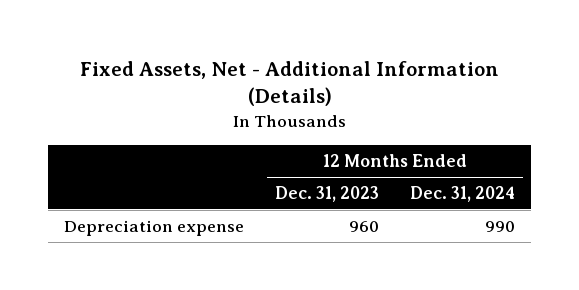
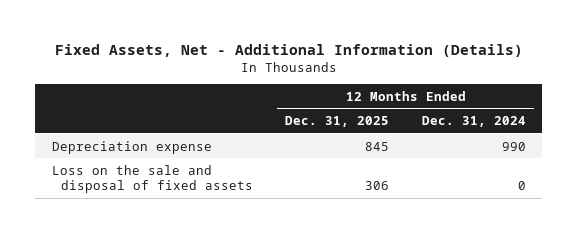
[275,186,380,203] Dec. 31, 2023 -> none
none -> [285,116,390,128] Dec. 31, 2025
none -> [51,164,254,194] Loss on the sale and disposal of fixed assets

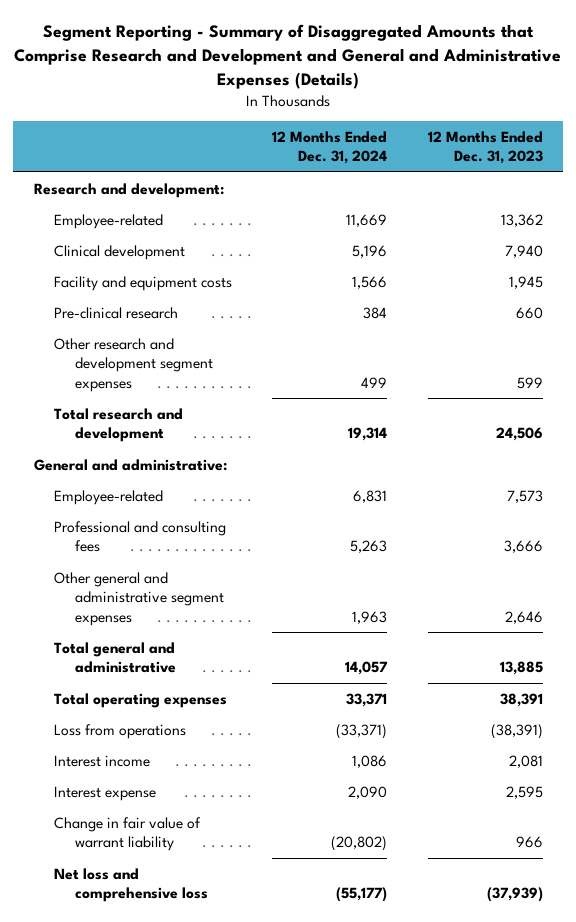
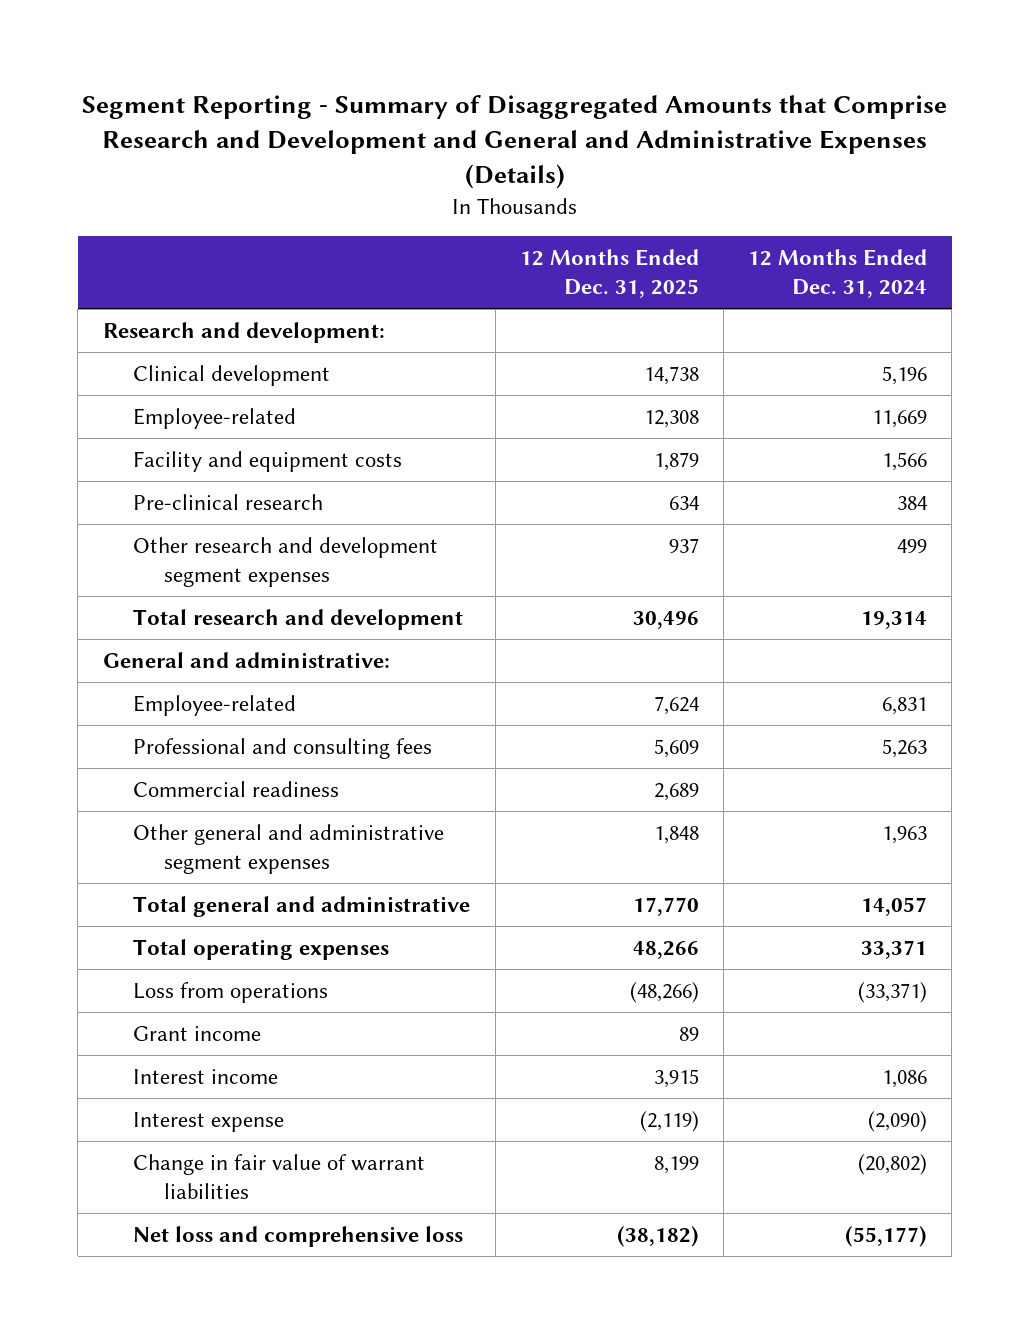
[427,130,543,165] 12 Months Ended Dec. 31, 2023 -> none
none -> [519,249,699,299] 12 Months Ended Dec. 31, 2025
[54,213,164,229] Employee-related -> [133,407,297,429] Employee-related
none -> [133,780,340,797] Commercial readiness
none -> [133,1025,262,1041] Grant income
[348,785,388,799] 2,090 -> [868,1110,928,1132] (2,090)
[54,816,202,852] Change in fair value of warrant liability -> [133,1153,426,1199] Change in fair value of warrant liabilities

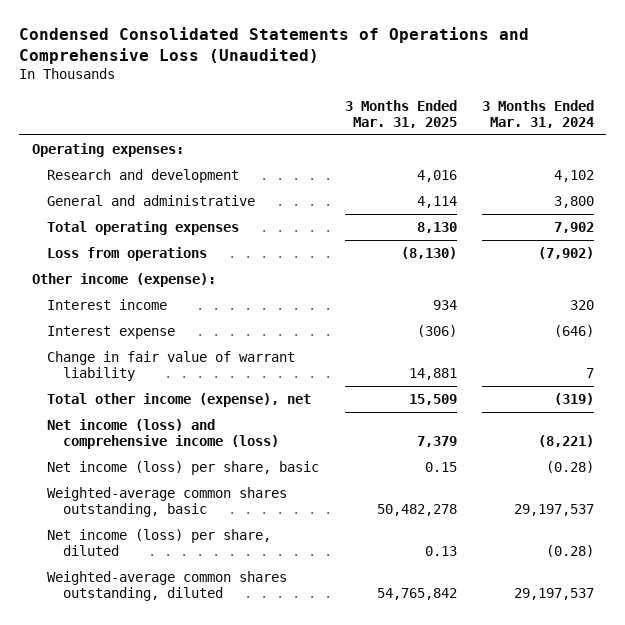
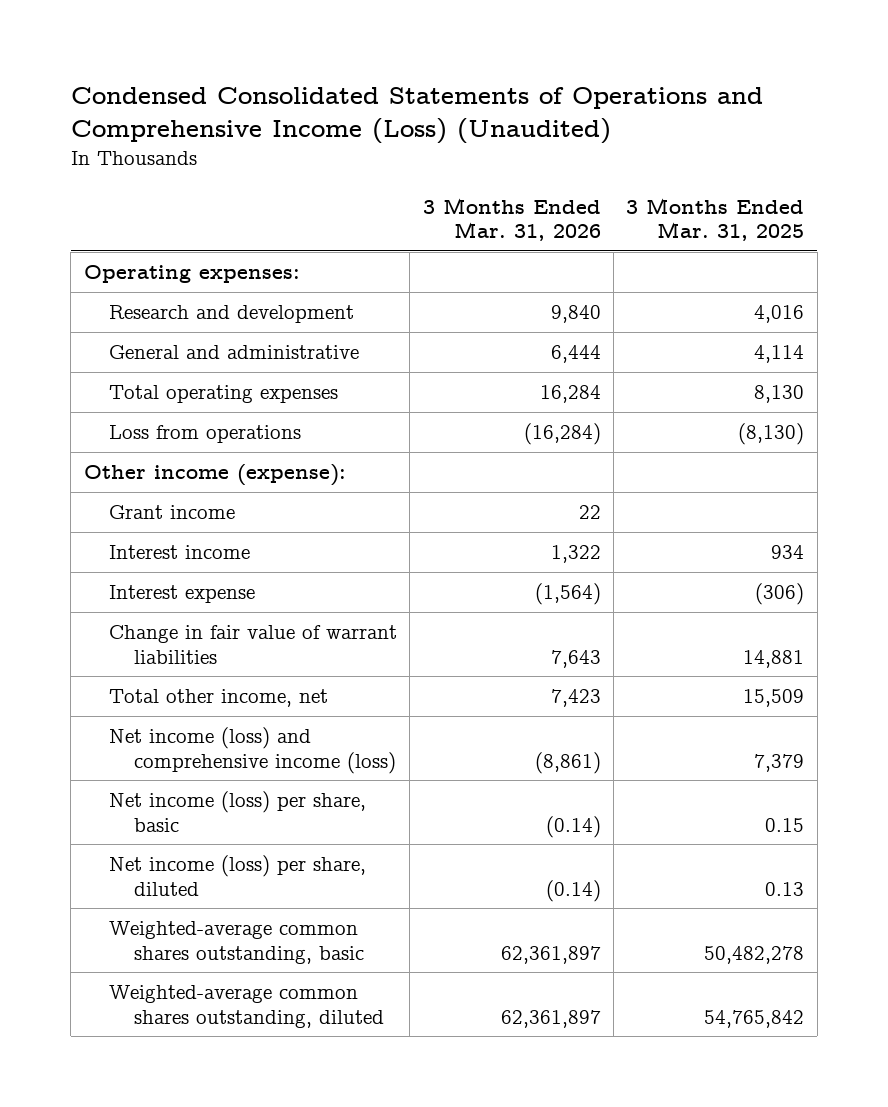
[19,26,530,64] Condensed Consolidated Statements of Operations and Comprehensive Loss (Unaudited) -> [70,86,763,144] Condensed Consolidated Statements of Operations and Comprehensive Income (Loss) (Unaudited)
[481,99,594,128] 3 Months Ended Mar. 31, 2024 -> none
none -> [422,197,601,242] 3 Months Ended Mar. 31, 2026
none -> [108,505,235,520] Grant income
[47,351,296,382] Change in fair value of warrant liability -> [108,625,397,664] Change in fair value of warrant liabilities
[47,393,312,408] Total other income (expense), net -> [108,689,328,708] Total other income, net
[47,487,288,518] Weighted-average common shares outstanding, basic -> [108,921,365,964] Weighted-average common shares outstanding, basic

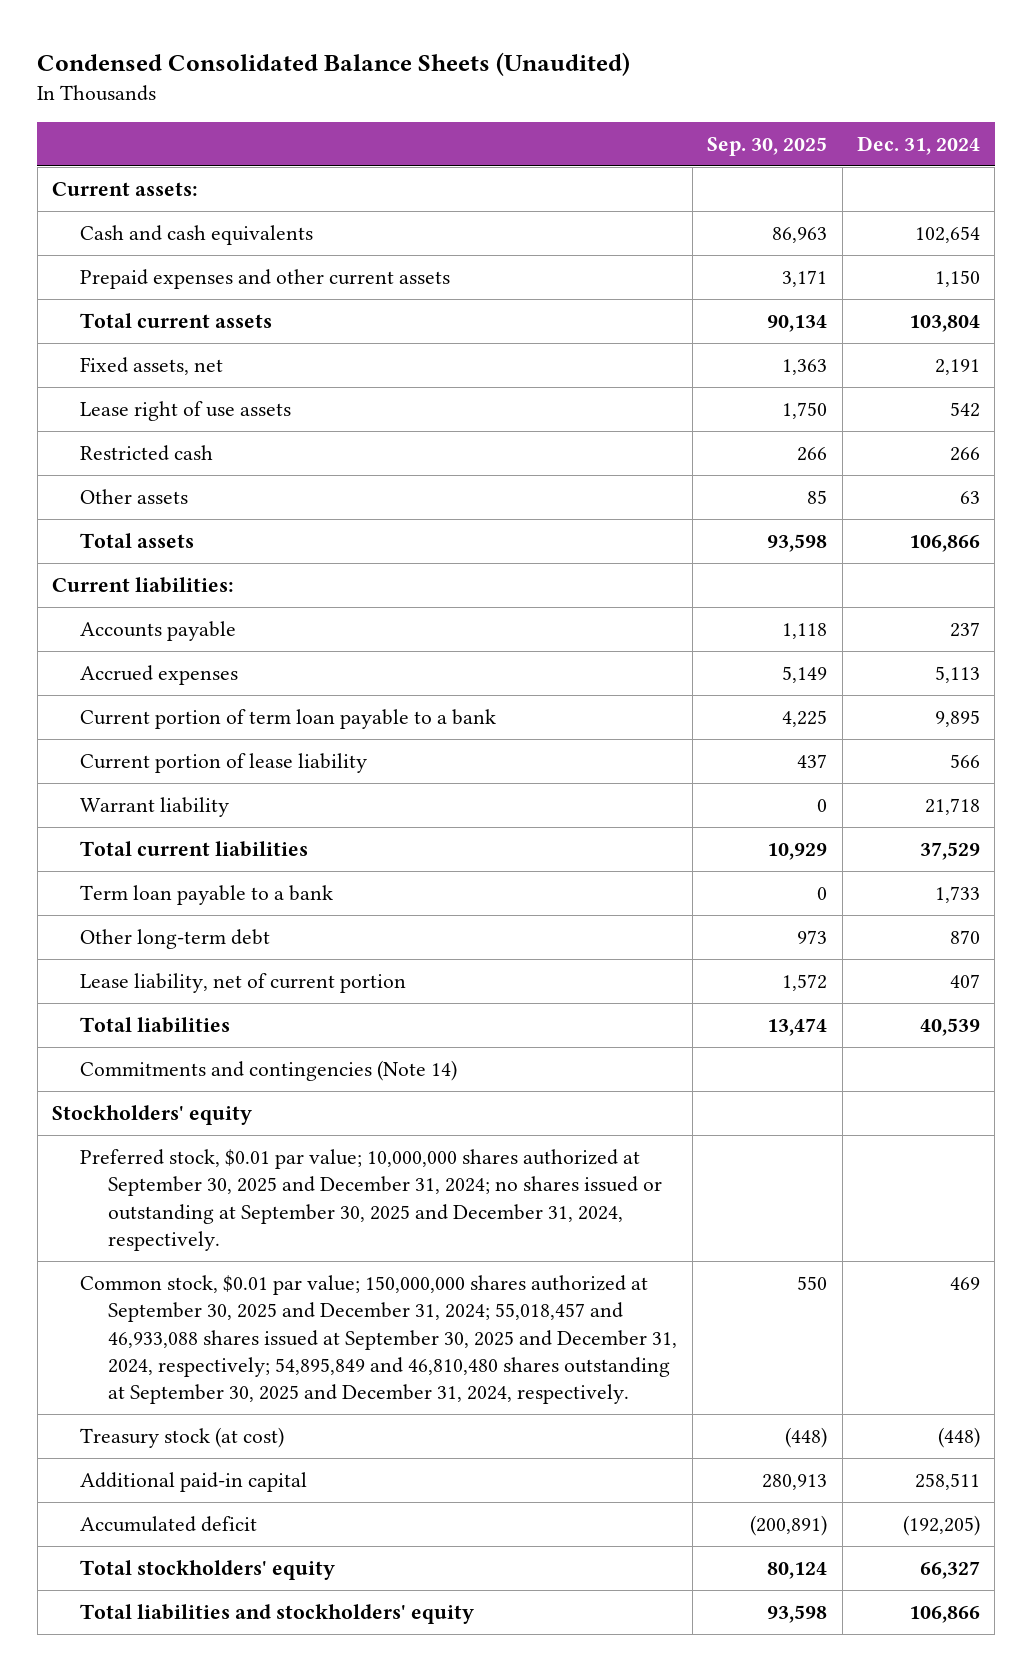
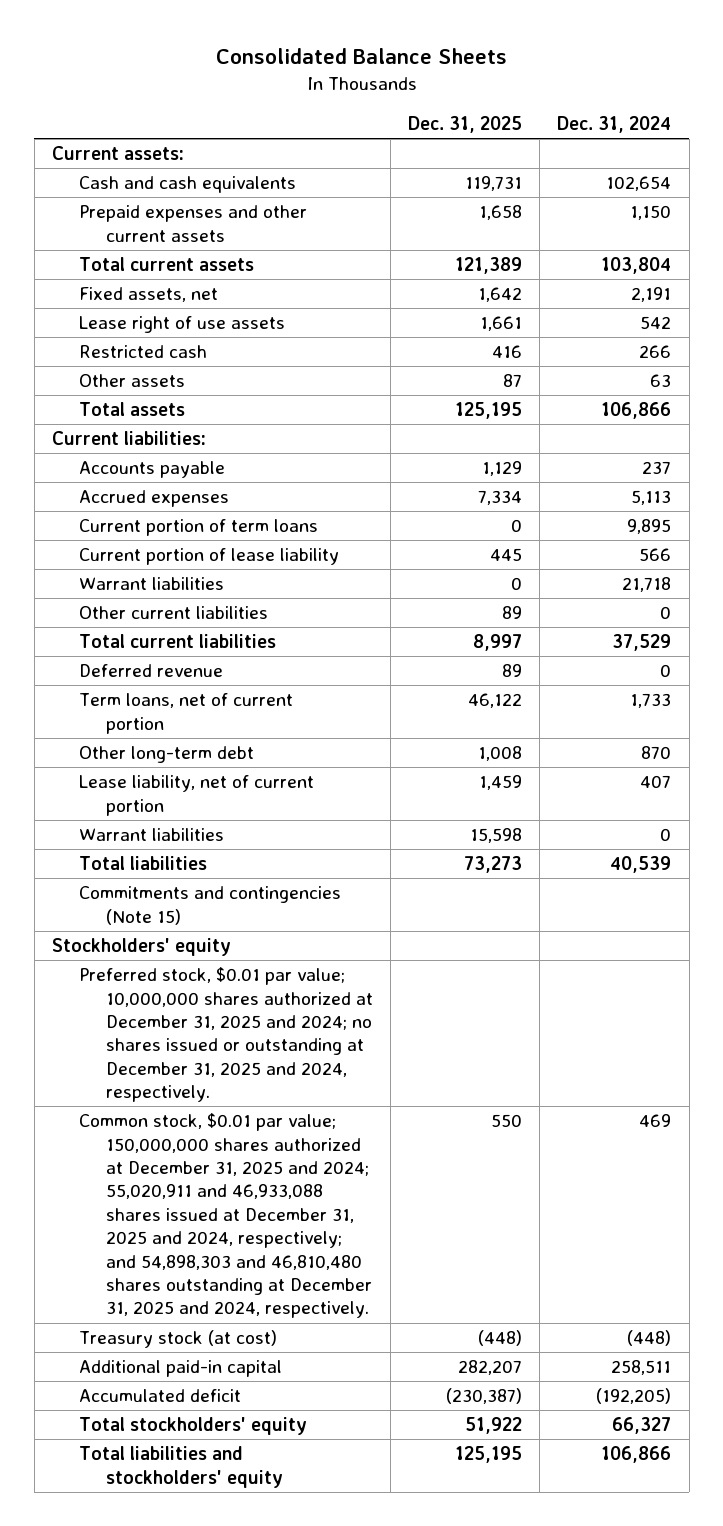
[37,51,631,76] Condensed Consolidated Balance Sheets (Unaudited) -> [215,47,507,64] Consolidated Balance Sheets
[707,136,828,156] Sep. 30, 2025 -> none
none -> [408,115,523,133] Dec. 31, 2025
[80,709,497,730] Current portion of term loan payable to a bank -> [78,519,318,537] Current portion of term loans
[80,797,230,818] Warrant liability -> [78,577,224,591] Warrant liabilities
none -> [78,606,268,620] Other current liabilities
none -> [78,664,223,678] Deferred revenue
[80,885,334,906] Term loan payable to a bank -> [78,693,293,734] Term loans, net of current portion
none -> [78,828,224,842] Warrant liabilities
[80,1060,458,1082] Commitments and contingencies (Note 14) -> [78,886,341,925] Commitments and contingencies (Note 15)
[80,1149,663,1252] Preferred stock, $0.01 par value; 10,000,000 shares authorized at September 30, 2025 and December 31, 2024; no shares issued or outstanding at September 30, 2025 and December 31, 2024, respectively. -> [78,967,373,1103] Preferred stock, $0.01 par value; 10,000,000 shares authorized at December 31, 2025 and 2024; no shares issued or outstanding at December 31, 2025 and 2024, respectively.
[80,1275,678,1405] Common stock, $0.01 par value; 150,000,000 shares authorized at September 30, 2025 and December 31, 2024; 55,018,457 and 46,933,088 shares issued at September 30, 2025 and December 31, 2024, respectively; 54,895,849 and 46,810,480 shares outstanding at September 30, 2025 and December 31, 2024, respectively. -> [78,1113,372,1319] Common stock, $0.01 par value; 150,000,000 shares authorized at December 31, 2025 and 2024; 55,020,911 and 46,933,088 shares issued at December 31, 2025 and 2024, respectively; and 54,898,303 and 46,810,480 shares outstanding at December 31, 2025 and 2024, respectively.

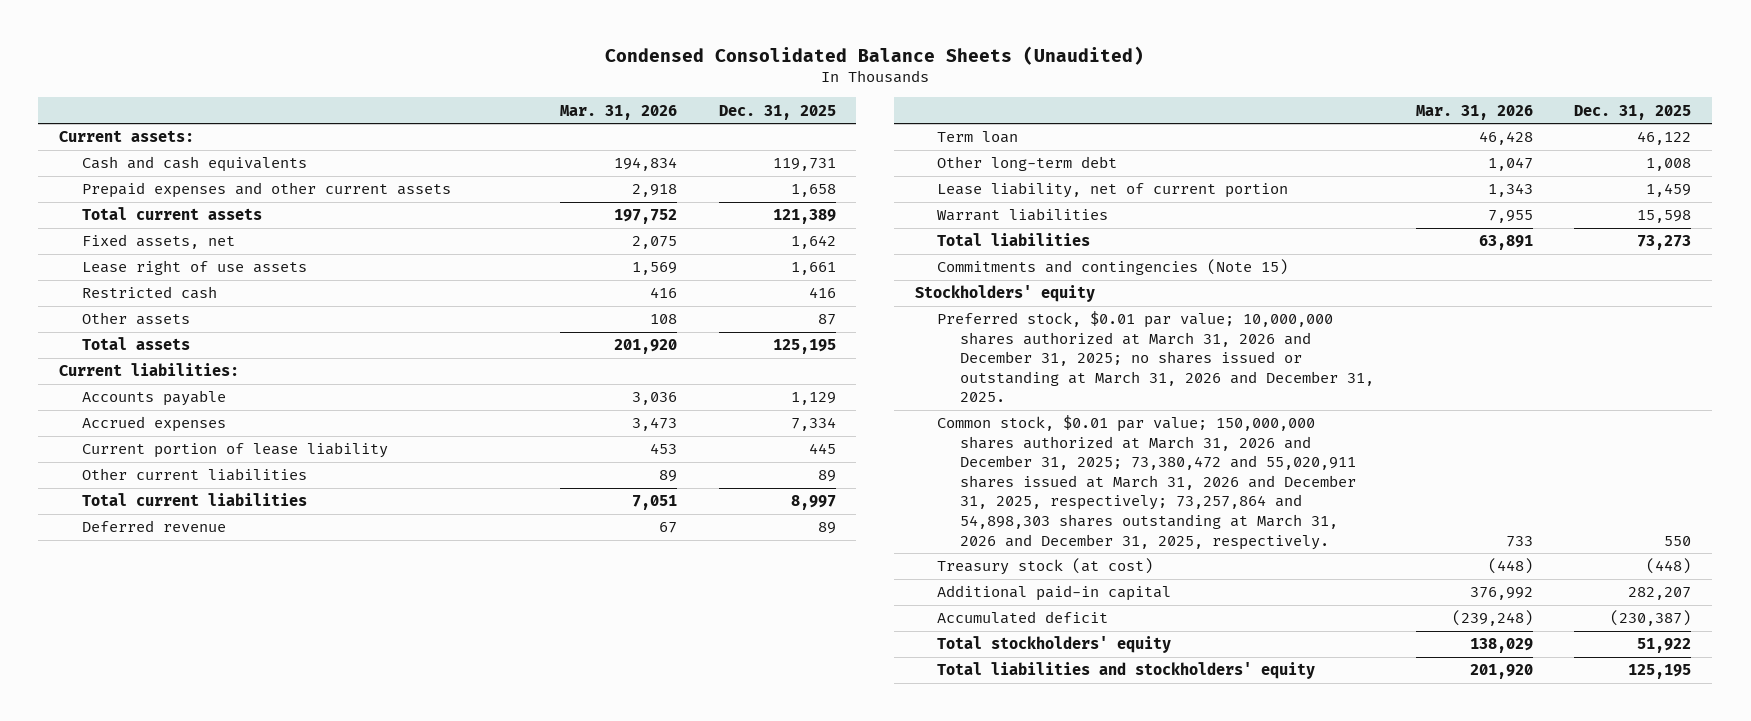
[215,47,507,64] Consolidated Balance Sheets -> [605,45,1145,65] Condensed Consolidated Balance Sheets (Unaudited)
[557,115,672,133] Dec. 31, 2024 -> none
none -> [559,104,677,120] Mar. 31, 2026
[78,519,318,537] Current portion of term loans -> none
[78,577,224,591] Warrant liabilities -> none
[78,693,293,734] Term loans, net of current portion -> [937,131,1019,144] Term loan
[78,967,373,1103] Preferred stock, $0.01 par value; 10,000,000 shares authorized at December 31, 2025 and 2024; no shares issued or outstanding at December 31, 2025 and 2024, respectively. -> [937,311,1374,403] Preferred stock, $0.01 par value; 10,000,000 shares authorized at March 31, 2026 and December 31, 2025; no shares issued or outstanding at March 31, 2026 and December 31, 2025.
[78,1113,372,1319] Common stock, $0.01 par value; 150,000,000 shares authorized at December 31, 2025 and 2024; 55,020,911 and 46,933,088 shares issued at December 31, 2025 and 2024, respectively; and 54,898,303 and 46,810,480 shares outstanding at December 31, 2025 and 2024, respectively. -> [937,415,1356,550] Common stock, $0.01 par value; 150,000,000 shares authorized at March 31, 2026 and December 31, 2025; 73,380,472 and 55,020,911 shares issued at March 31, 2026 and December 31, 2025, respectively; 73,257,864 and 54,898,303 shares outstanding at March 31, 2026 and December 31, 2025, respectively.

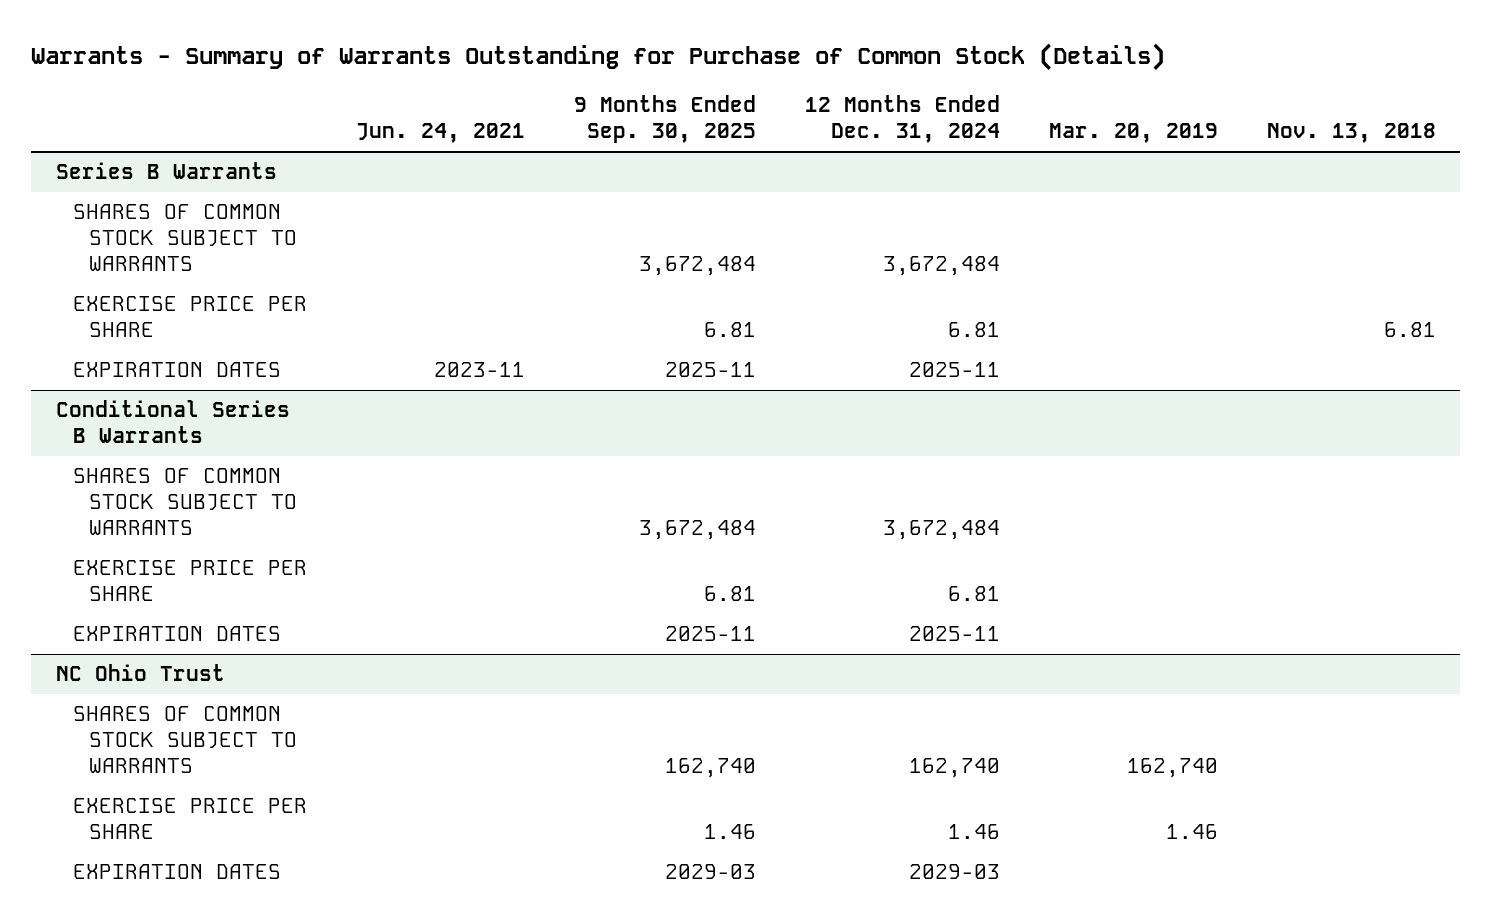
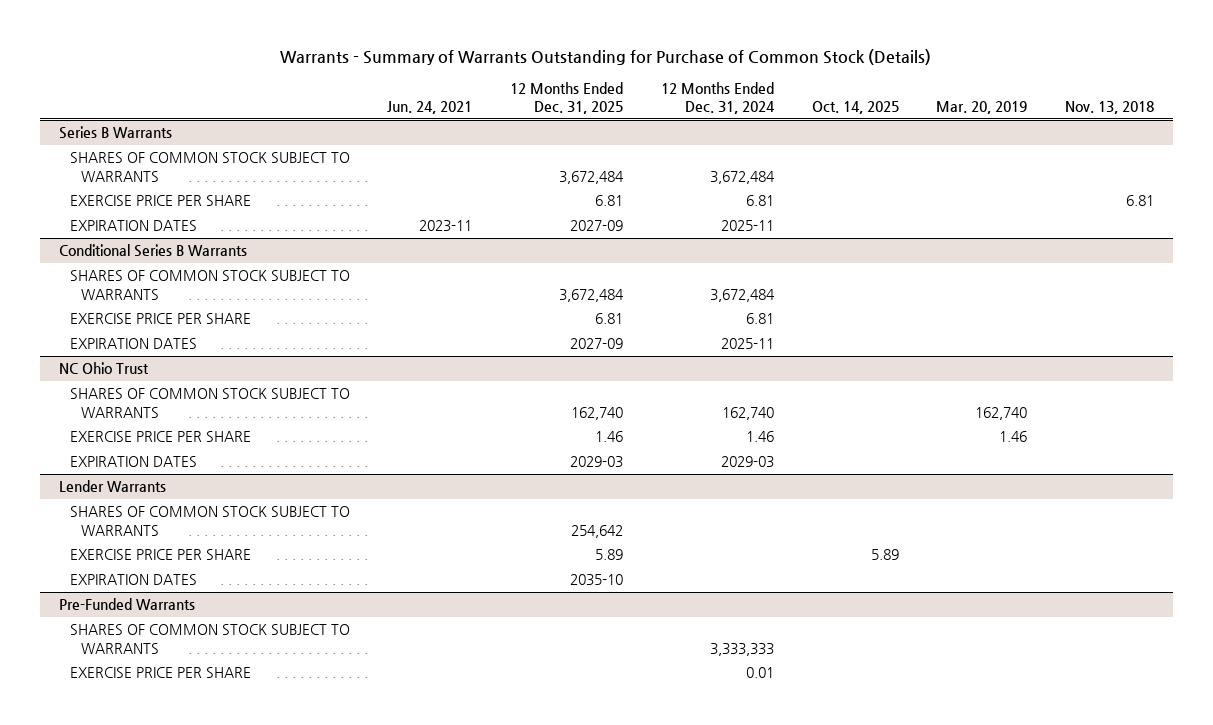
[573,95,756,144] 9 Months Ended Sep. 30, 2025 -> none
none -> [510,81,624,115] 12 Months Ended Dec. 31, 2025
none -> [811,101,899,115] Oct. 14, 2025
none -> [58,480,166,493] Lender Warrants
none -> [69,506,350,536] SHARES OF COMMON STOCK SUBJECT TO WARRANTS
none -> [69,549,251,561] EXERCISE PRICE PER SHARE
none -> [69,574,197,586] EXPIRATION DATES
none -> [58,598,195,611] Pre-Funded Warrants
none -> [69,624,350,654] SHARES OF COMMON STOCK SUBJECT TO WARRANTS
none -> [69,667,251,679] EXERCISE PRICE PER SHARE

